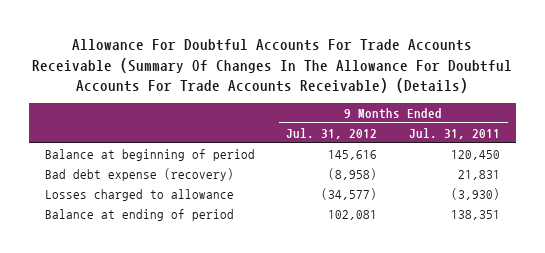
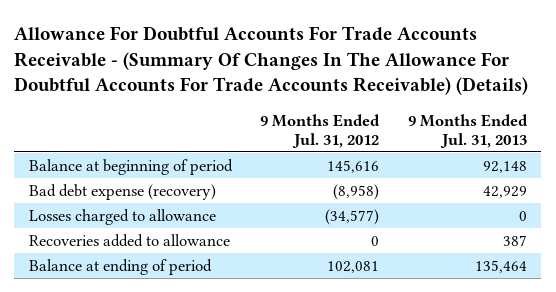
[32,39,513,93] Allowance For Doubtful Accounts For Trade Accounts Receivable (Summary Of Changes In The Allowance For Doubtful Accounts For Trade Accounts Receivable) (Details) -> [14,26,529,96] Allowance For Doubtful Accounts For Trade Accounts Receivable - (Summary Of Changes In The Allowance For Doubtful Accounts For Trade Accounts Receivable) (Details)
[408,127,500,139] Jul. 31, 2011 -> none
none -> [407,113,528,148] 9 Months Ended Jul. 31, 2013
none -> [28,233,230,247] Recoveries added to allowance

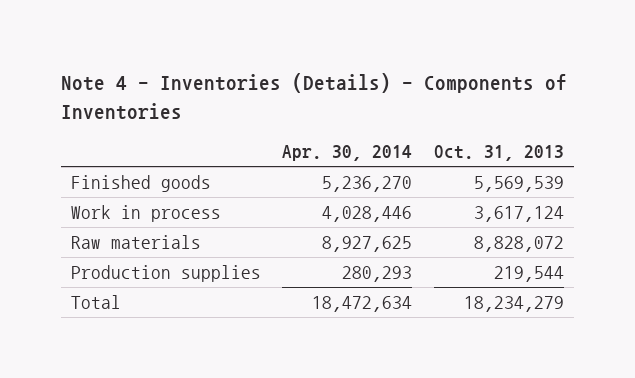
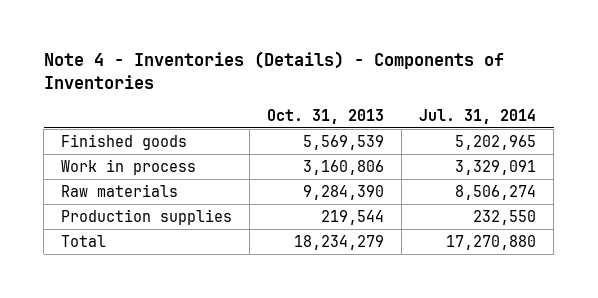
[282,144,413,161] Apr. 30, 2014 -> none
none -> [419,108,537,124] Jul. 31, 2014
[473,205,564,222] 3,617,124 -> [303,159,385,175] 3,160,806
[473,235,564,252] 8,828,072 -> [303,184,385,200] 9,284,390

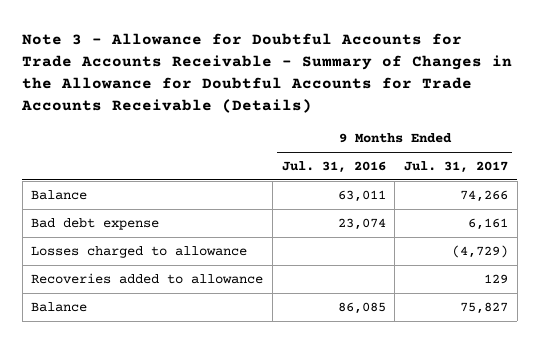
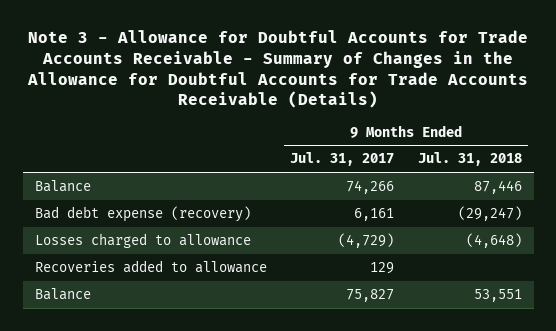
[281,161,386,174] Jul. 31, 2016 -> none
none -> [417,152,522,167] Jul. 31, 2018
[31,218,160,231] Bad debt expense -> [34,206,251,223] Bad debt expense (recovery)

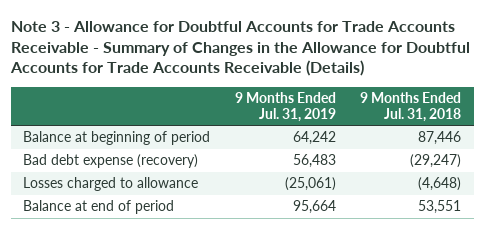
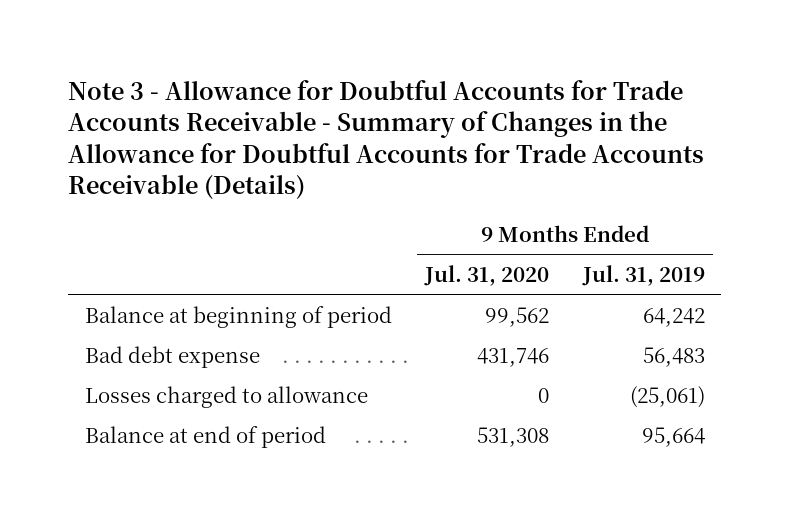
[360,92,462,122] 9 Months Ended Jul. 31, 2018 -> none
none -> [424,264,550,286] Jul. 31, 2020
[23,154,199,169] Bad debt expense (recovery) -> [84,346,260,369] Bad debt expense

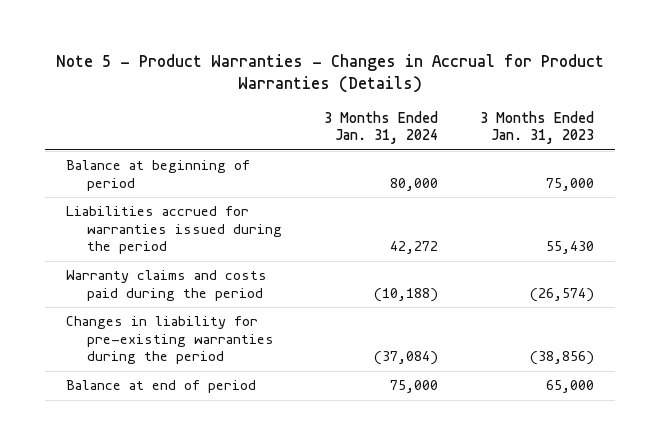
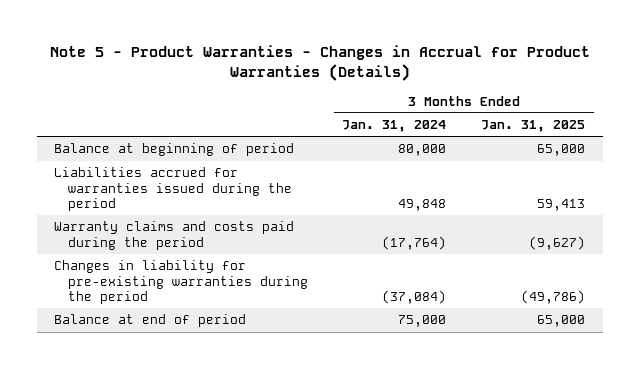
[479,110,594,145] 3 Months Ended Jan. 31, 2023 -> none
none -> [481,120,586,133] Jan. 31, 2025
[389,241,438,255] 42,272 -> [398,199,447,212] 49,848
[373,287,438,302] (10,188) -> [382,235,447,250] (17,764)

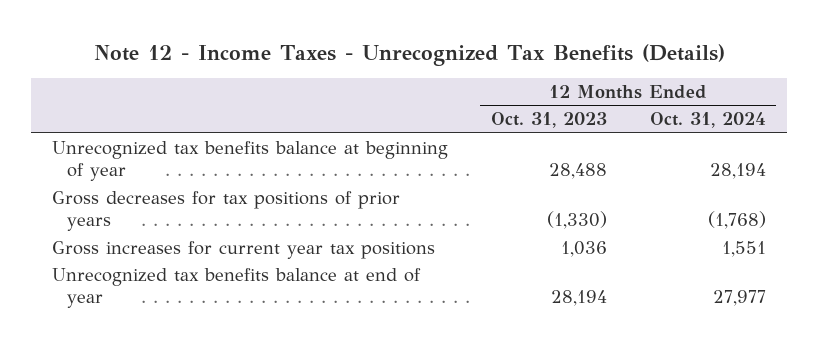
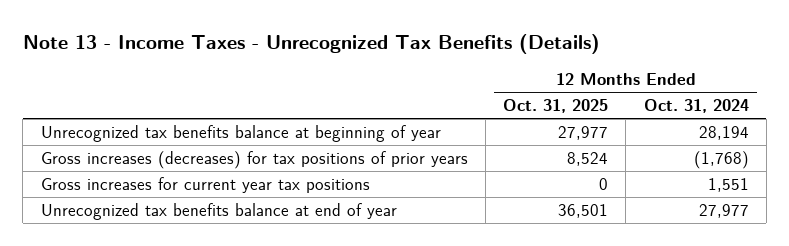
[94,43,726,66] Note 12 - Income Taxes - Unrecognized Tax Benefits (Details) -> [22,34,600,55] Note 13 - Income Taxes - Unrecognized Tax Benefits (Details)
[491,112,608,129] Oct. 31, 2023 -> none
none -> [503,98,609,113] Oct. 31, 2025
[52,190,401,232] Gross decreases for tax positions of prior years -> [40,150,468,169] Gross increases (decreases) for tax positions of prior years

